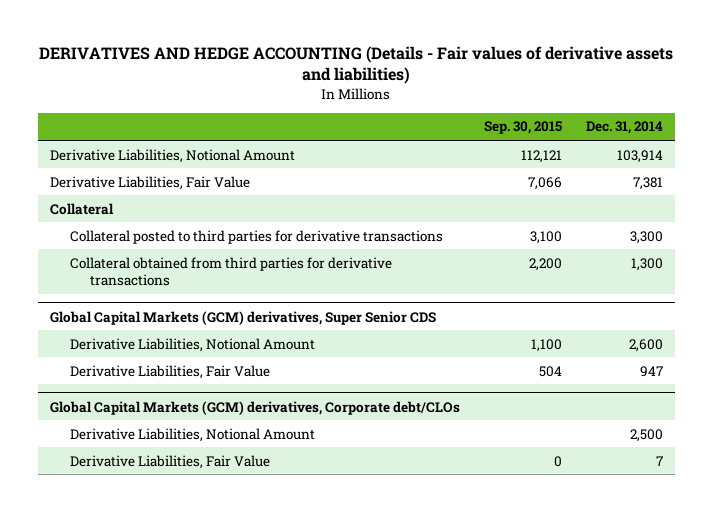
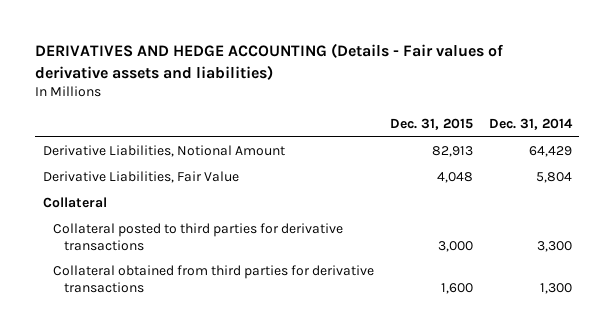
[483,121,562,135] Sep. 30, 2015 -> none
none -> [389,117,473,130] Dec. 31, 2015
[616,149,663,163] 103,914 -> [528,146,572,158] 64,429
[632,176,663,190] 7,381 -> [535,172,572,184] 5,804
[49,310,436,325] Global Capital Markets (GCM) derivatives, Super Senior CDS -> none
[69,337,315,352] Derivative Liabilities, Notional Amount -> none
[69,364,270,379] Derivative Liabilities, Fair Value -> none
[49,400,460,415] Global Capital Markets (GCM) derivatives, Corporate debt/CLOs -> none
[69,427,315,442] Derivative Liabilities, Notional Amount -> none
[69,454,270,469] Derivative Liabilities, Fair Value -> none

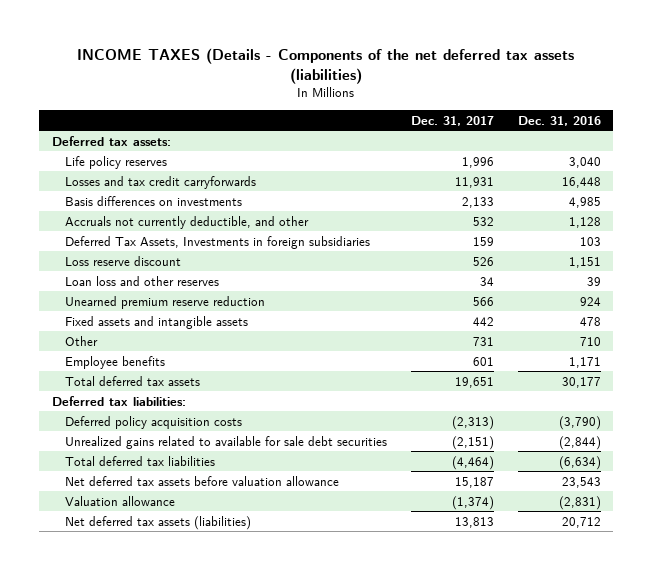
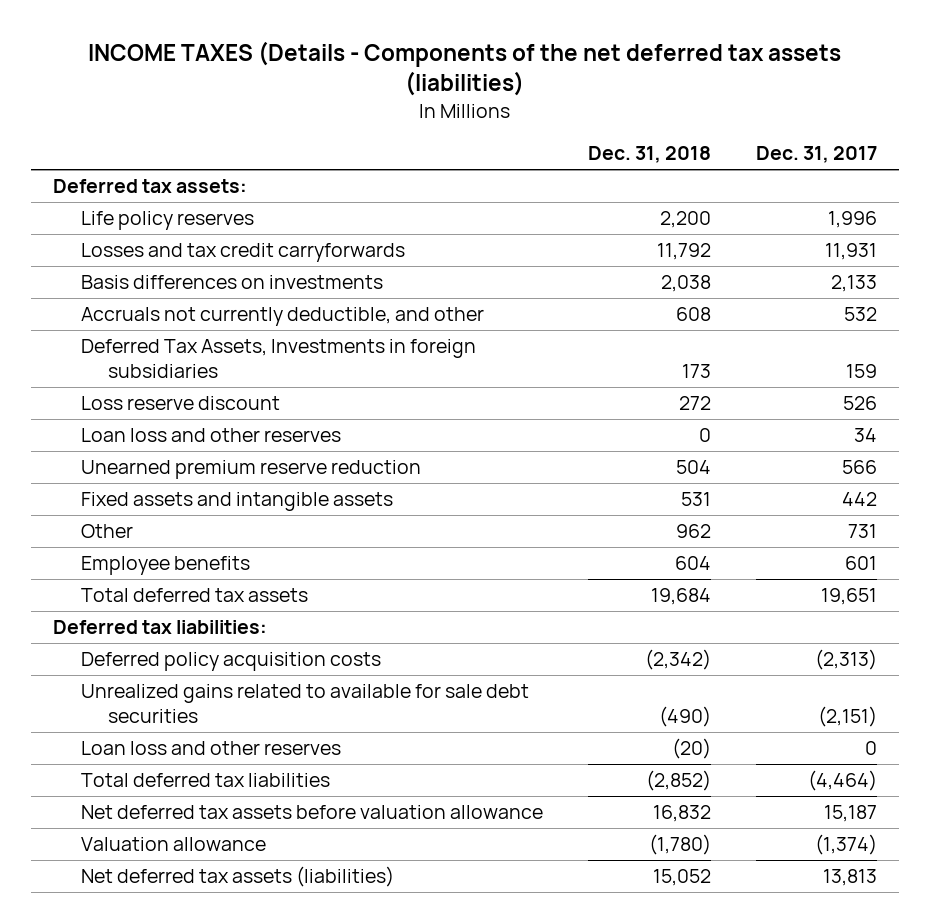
[517,115,601,126] Dec. 31, 2016 -> none
none -> [587,146,711,164] Dec. 31, 2018
none -> [80,741,341,756] Loan loss and other reserves

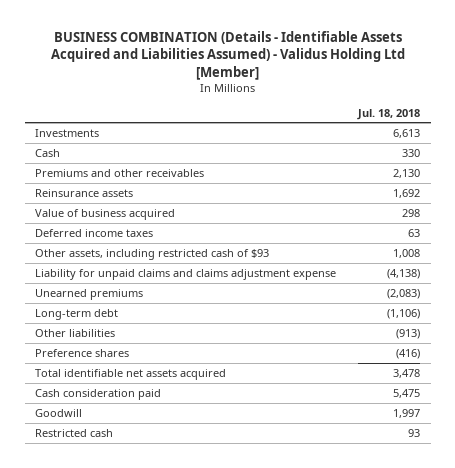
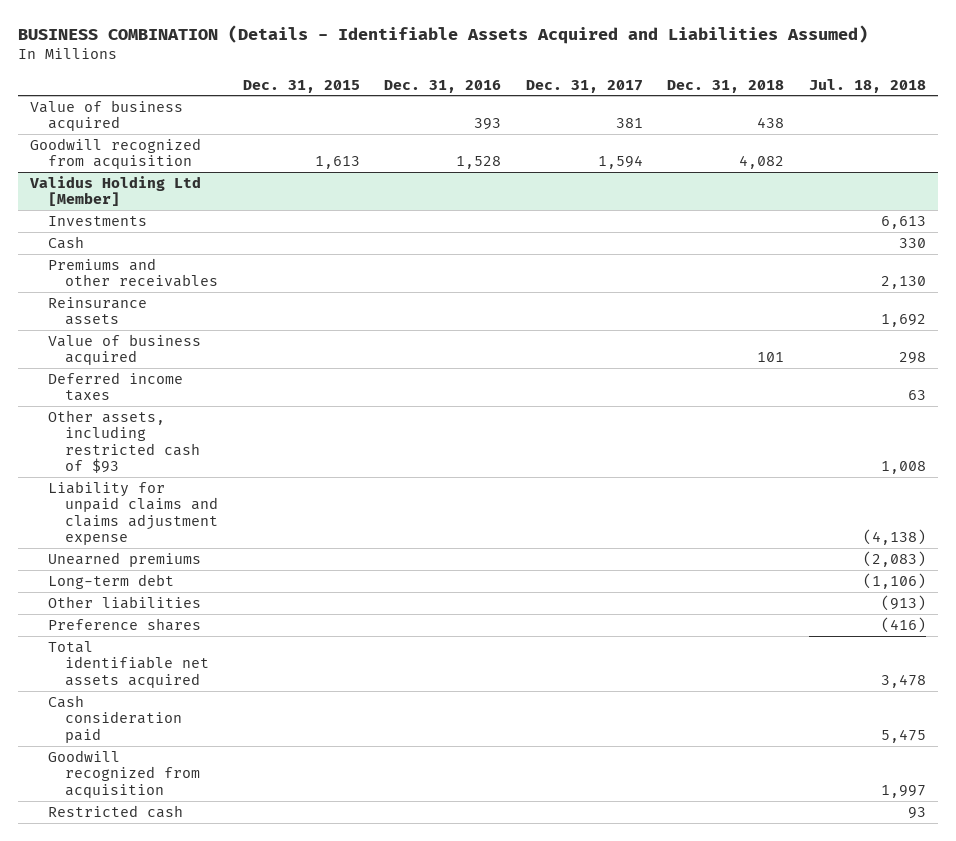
[50,31,405,80] BUSINESS COMBINATION (Details - Identifiable Assets Acquired and Liabilities Assumed) - Validus Holding Ltd [Member] -> [17,25,868,45] BUSINESS COMBINATION (Details - Identifiable Assets Acquired and Liabilities Assumed)
none -> [242,79,360,93] Dec. 31, 2015
none -> [384,79,502,93] Dec. 31, 2016
none -> [525,79,643,93] Dec. 31, 2017
none -> [667,79,785,93] Dec. 31, 2018
none -> [30,99,184,132] Value of business acquired
none -> [30,137,202,170] Goodwill recognized from acquisition
none -> [30,175,202,207] Validus Holding Ltd [Member]
[35,408,83,417] Goodwill -> [47,749,201,798] Goodwill recognized from acquisition

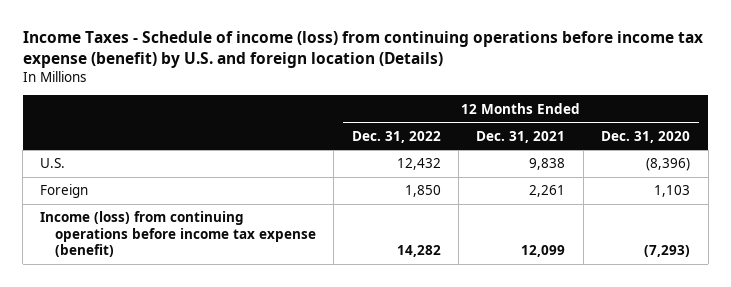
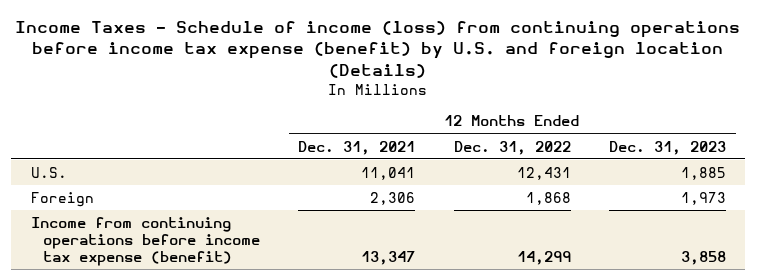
[601,130,691,143] Dec. 31, 2020 -> none
none -> [608,140,726,155] Dec. 31, 2023
[396,158,441,171] 12,432 -> [516,166,571,180] 12,431
[529,158,566,171] 9,838 -> [361,166,416,180] 11,041
[404,185,441,198] 1,850 -> [525,191,571,205] 1,868
[529,185,566,198] 2,261 -> [370,191,416,205] 2,306
[40,211,317,258] Income (loss) from continuing operations before income tax expense (benefit) -> [30,216,260,267] Income from continuing operations before income tax expense (benefit)
[396,245,441,258] 14,282 -> [516,251,571,266] 14,299
[521,245,566,258] 12,099 -> [361,251,416,266] 13,347

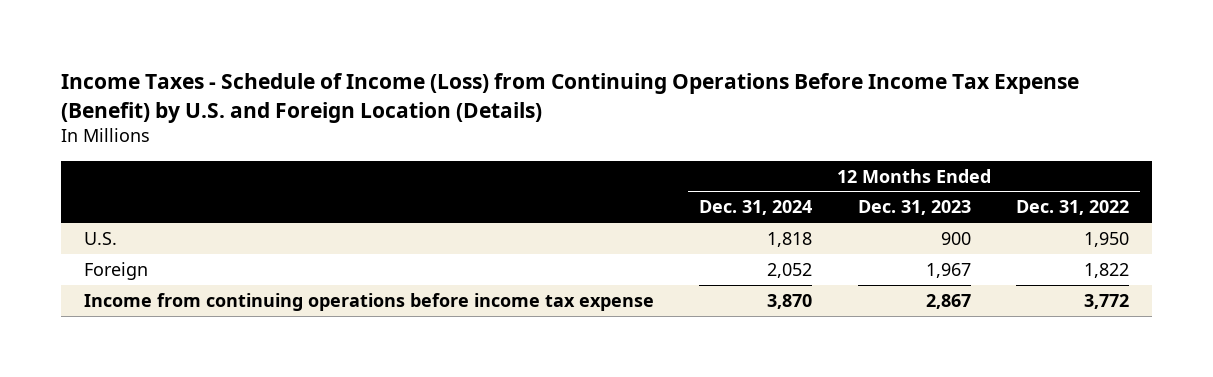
[15,20,741,79] Income Taxes - Schedule of income (loss) from continuing operations before income tax expense (benefit) by U.S. and foreign location (Details) -> [61,73,1080,123] Income Taxes - Schedule of Income (Loss) from Continuing Operations Before Income Tax Expense (Benefit) by U.S. and Foreign Location (Details)
[298,140,416,155] Dec. 31, 2021 -> none
none -> [699,200,813,216] Dec. 31, 2024
[516,166,571,180] 12,431 -> [1083,231,1129,247] 1,950
[680,166,726,180] 1,885 -> [940,231,971,245] 900
[525,191,571,205] 1,868 -> [1083,262,1129,278] 1,822
[680,191,726,205] 1,973 -> [925,262,971,278] 1,967
[30,216,260,267] Income from continuing operations before income tax expense (benefit) -> [83,292,654,311] Income from continuing operations before income tax expense
[516,251,571,266] 14,299 -> [1083,293,1129,309] 3,772
[680,251,726,266] 3,858 -> [925,293,971,309] 2,867

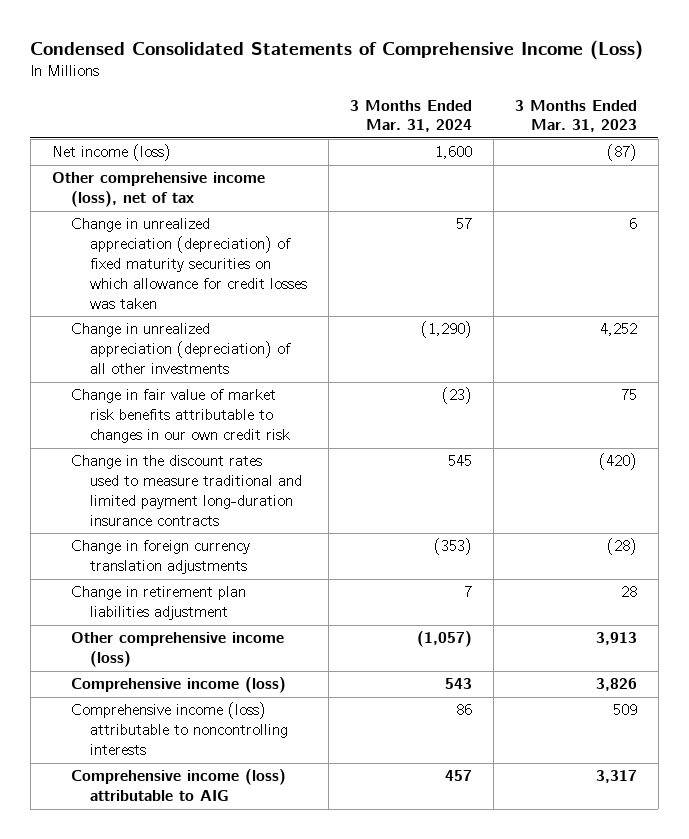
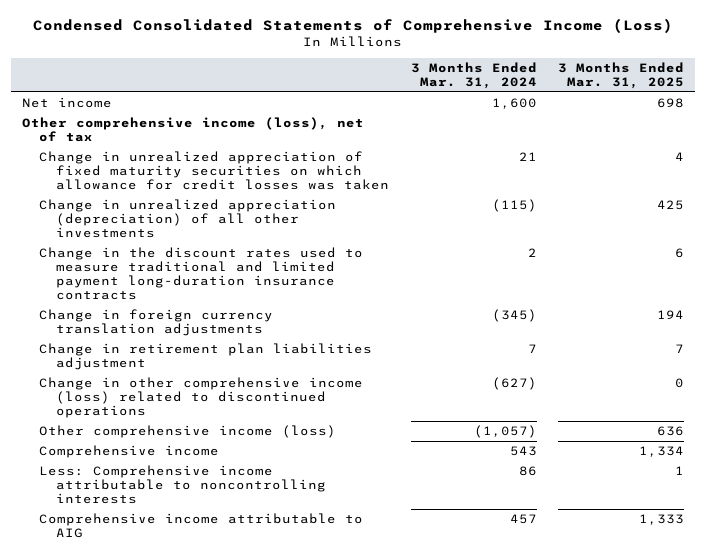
[514,99,637,133] 3 Months Ended Mar. 31, 2023 -> none
none -> [557,61,684,89] 3 Months Ended Mar. 31, 2025
[51,144,171,162] Net income (loss) -> [21,97,112,109] Net income
[70,389,291,444] Change in fair value of market risk benefits attributable to changes in our own credit risk -> none
[70,218,308,309] Change in unrealized appreciation (depreciation) of fixed maturity securities on which allowance for credit losses was taken -> [38,151,390,191] Change in unrealized appreciation of fixed maturity securities on which allowance for credit losses was taken
[456,218,473,230] 57 -> [518,152,537,162] 21
[421,321,473,339] (1,290) -> [491,199,537,213] (115)
[448,455,473,467] 545 -> [527,248,537,258] 2
[434,538,473,556] (353) -> [491,309,537,323] (345)
none -> [38,377,363,419] Change in other comprehensive income (loss) related to discontinued operations
[70,677,286,694] Comprehensive income (loss) -> [38,445,219,459] Comprehensive income
[70,702,289,756] Comprehensive income (loss) attributable to noncontrolling interests -> [38,465,327,505] Less: Comprehensive income attributable to noncontrolling interests
[70,769,286,802] Comprehensive income (loss) attributable to AIG -> [38,513,363,539] Comprehensive income attributable to AIG

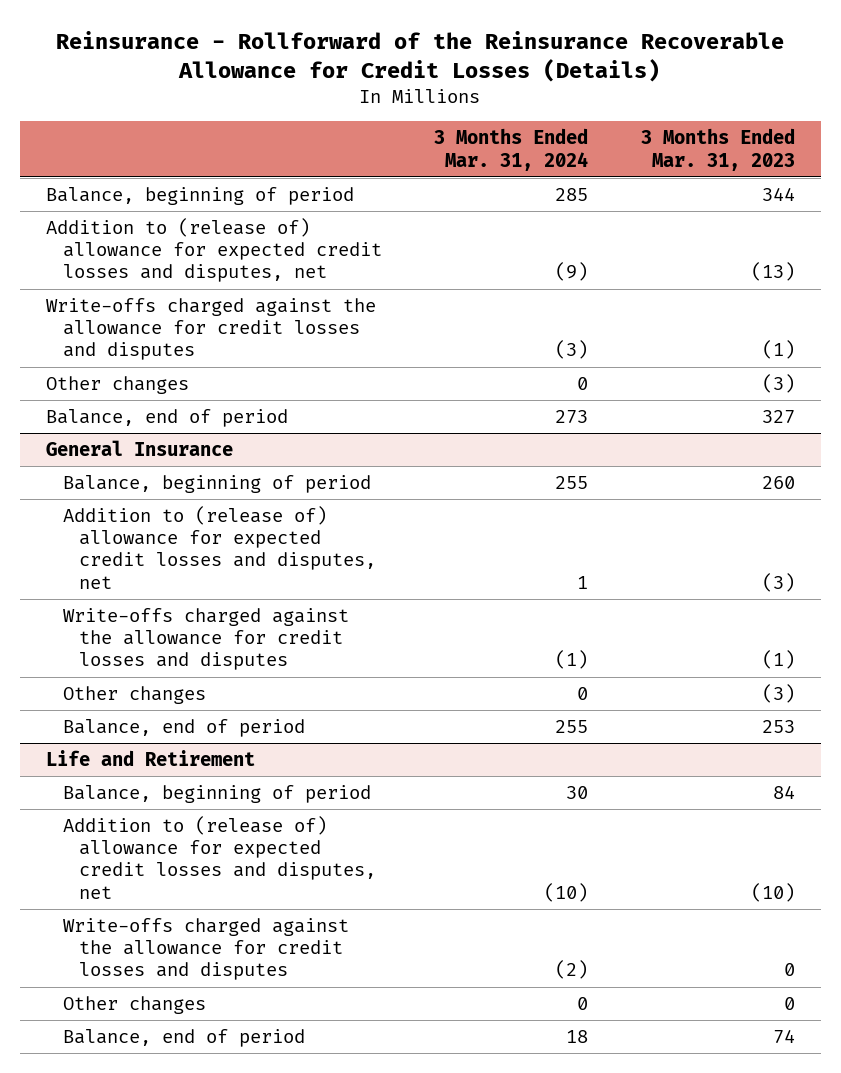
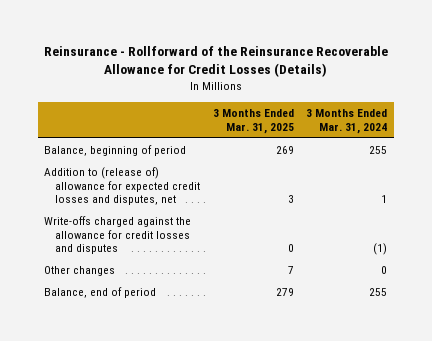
[640,128,795,171] 3 Months Ended Mar. 31, 2023 -> none
none -> [212,109,294,134] 3 Months Ended Mar. 31, 2025
[46,187,355,206] Balance, beginning of period -> none
[46,218,382,283] Addition to (release of) allowance for expected credit losses and disputes, net -> none
[46,298,377,361] Write-offs charged against the allowance for credit losses and disputes -> none
[46,376,190,395] Other changes -> none
[46,409,289,428] Balance, end of period -> none
[46,440,234,457] General Insurance -> none
[46,750,256,767] Life and Retirement -> none
[62,785,371,804] Balance, beginning of period -> none
[62,816,376,899] Addition to (release of) allowance for expected credit losses and disputes, net -> none
[62,918,349,981] Write-offs charged against the allowance for credit losses and disputes -> none
[62,996,206,1015] Other changes -> none
[62,1029,305,1048] Balance, end of period -> none

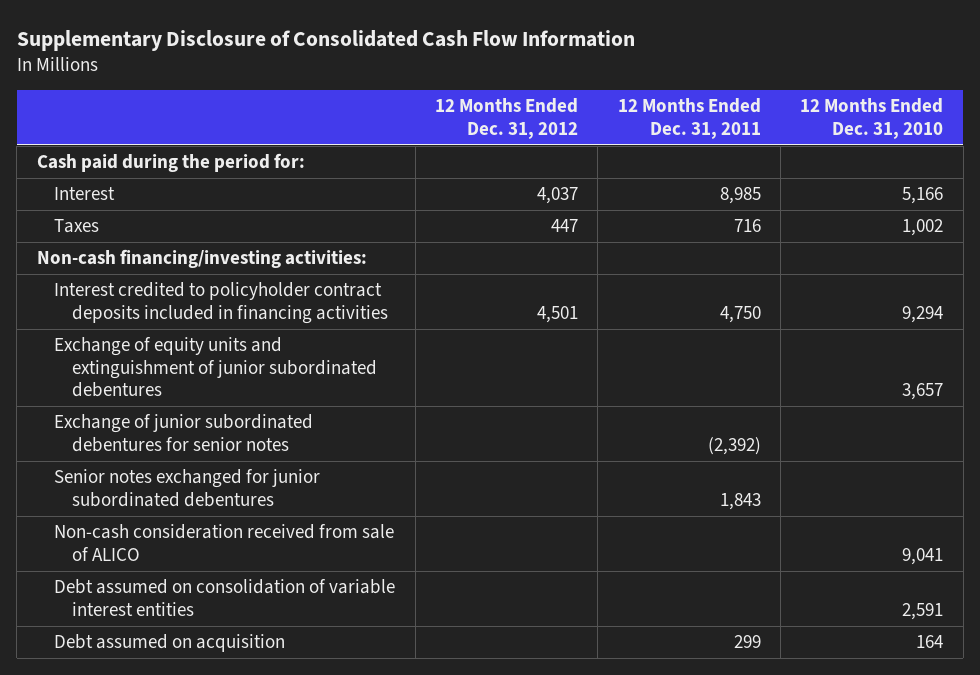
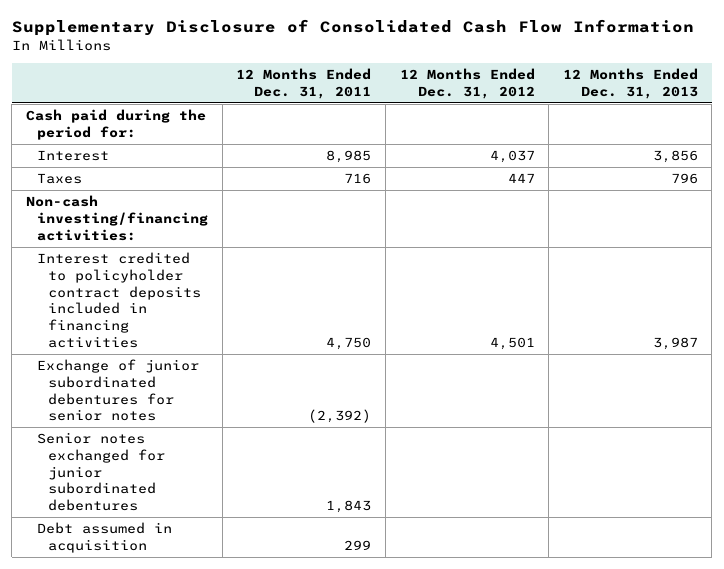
[800,98,944,139] 12 Months Ended Dec. 31, 2010 -> none
none -> [562,67,698,99] 12 Months Ended Dec. 31, 2013
[36,249,367,269] Non-cash financing/investing activities: -> [25,195,209,241] Non-cash investing/financing activities:
[54,337,378,398] Exchange of equity units and extinguishment of junior subordinated debentures -> none
[54,524,395,561] Non-cash consideration received from sale of ALICO -> none
[54,579,396,616] Debt assumed on consolidation of variable interest entities -> none
[54,634,286,653] Debt assumed on acquisition -> [37,522,173,553] Debt assumed in acquisition

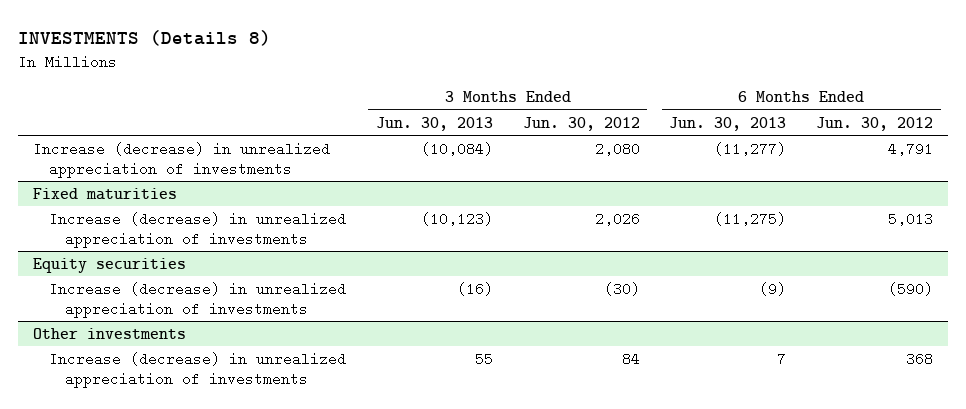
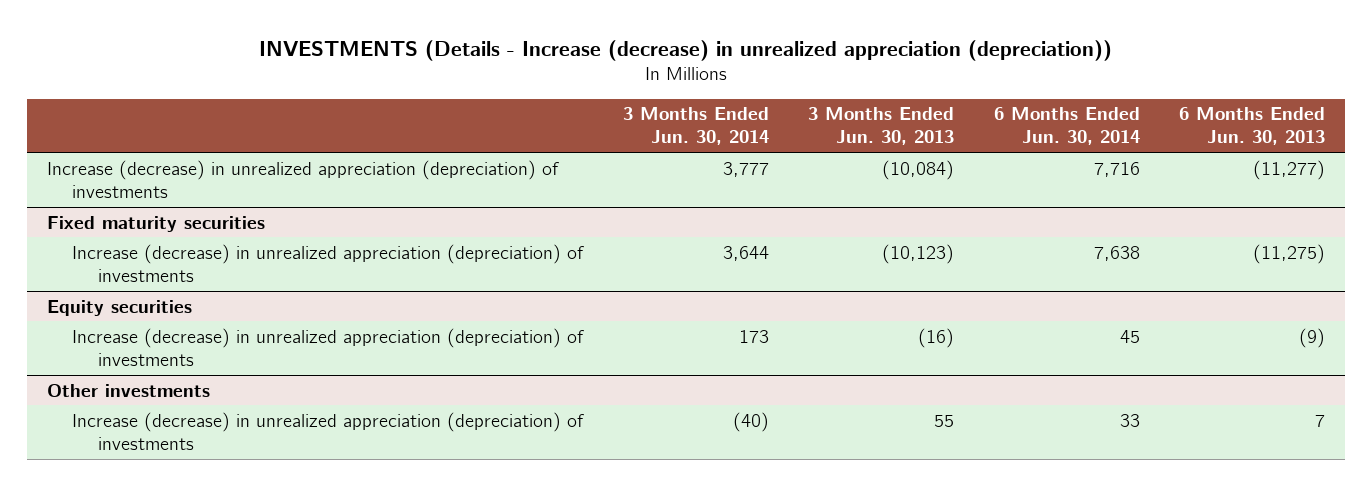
[18,30,272,47] INVESTMENTS (Details 8) -> [259,39,1113,61] INVESTMENTS (Details - Increase (decrease) in unrealized appreciation (depreciation))
[522,116,640,131] Jun. 30, 2012 -> none
[816,116,934,131] Jun. 30, 2012 -> none
none -> [622,107,769,146] 3 Months Ended Jun. 30, 2014
none -> [993,107,1140,146] 6 Months Ended Jun. 30, 2014
[33,187,178,200] Fixed maturities -> none
[33,141,331,178] Increase (decrease) in unrealized appreciation of investments -> [46,159,559,198] Increase (decrease) in unrealized appreciation (depreciation) of investments
none -> [46,215,265,232] Fixed maturity securities
[49,211,347,248] Increase (decrease) in unrealized appreciation of investments -> [72,243,585,282] Increase (decrease) in unrealized appreciation (depreciation) of investments
[49,281,347,318] Increase (decrease) in unrealized appreciation of investments -> [72,327,585,366] Increase (decrease) in unrealized appreciation (depreciation) of investments
[49,351,347,388] Increase (decrease) in unrealized appreciation of investments -> [72,411,585,450] Increase (decrease) in unrealized appreciation (depreciation) of investments

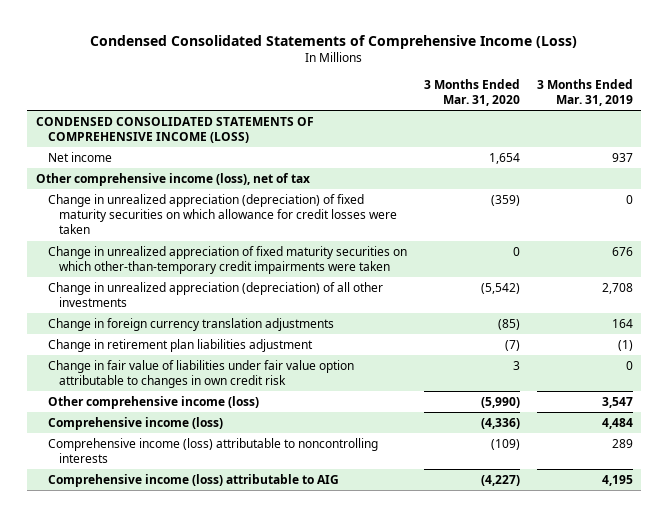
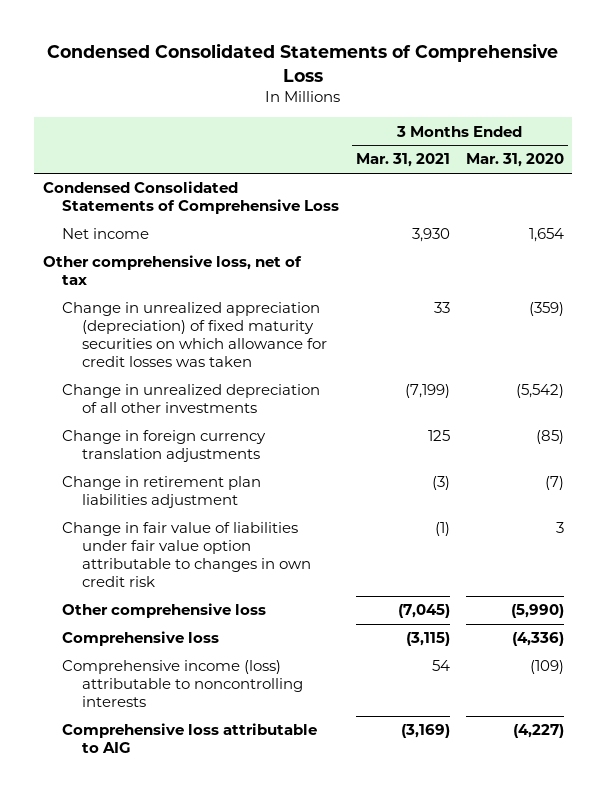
[90,34,578,49] Condensed Consolidated Statements of Comprehensive Income (Loss) -> [47,43,559,82] Condensed Consolidated Statements of Comprehensive Loss
[536,78,633,107] 3 Months Ended Mar. 31, 2019 -> none
none -> [355,153,450,168] Mar. 31, 2021
[35,116,314,144] CONDENSED CONSOLIDATED STATEMENTS OF COMPREHENSIVE INCOME (LOSS) -> [42,181,340,215] Condensed Consolidated Statements of Comprehensive Loss
[47,245,407,275] Change in unrealized appreciation of fixed maturity securities on which other-than-temporary credit impairments were taken -> none
[35,172,310,186] Other comprehensive income (loss), net of tax -> [42,255,302,286] Other comprehensive loss, net of tax
[47,193,398,235] Change in unrealized appreciation (depreciation) of fixed maturity securities on which allowance for credit losses were taken -> [62,302,327,367] Change in unrealized appreciation (depreciation) of fixed maturity securities on which allowance for credit losses was taken
[47,281,383,308] Change in unrealized appreciation (depreciation) of all other investments -> [62,384,321,414] Change in unrealized depreciation of all other investments
[47,395,259,409] Other comprehensive income (loss) -> [62,603,267,619] Other comprehensive loss
[47,416,223,430] Comprehensive income (loss) -> [62,631,220,647] Comprehensive loss
[47,473,339,487] Comprehensive income (loss) attributable to AIG -> [62,723,318,754] Comprehensive loss attributable to AIG

